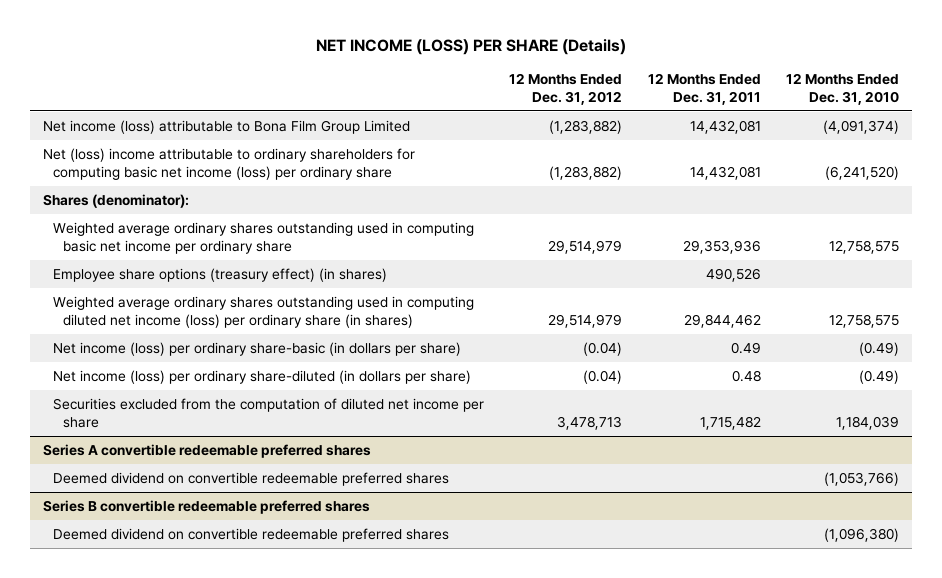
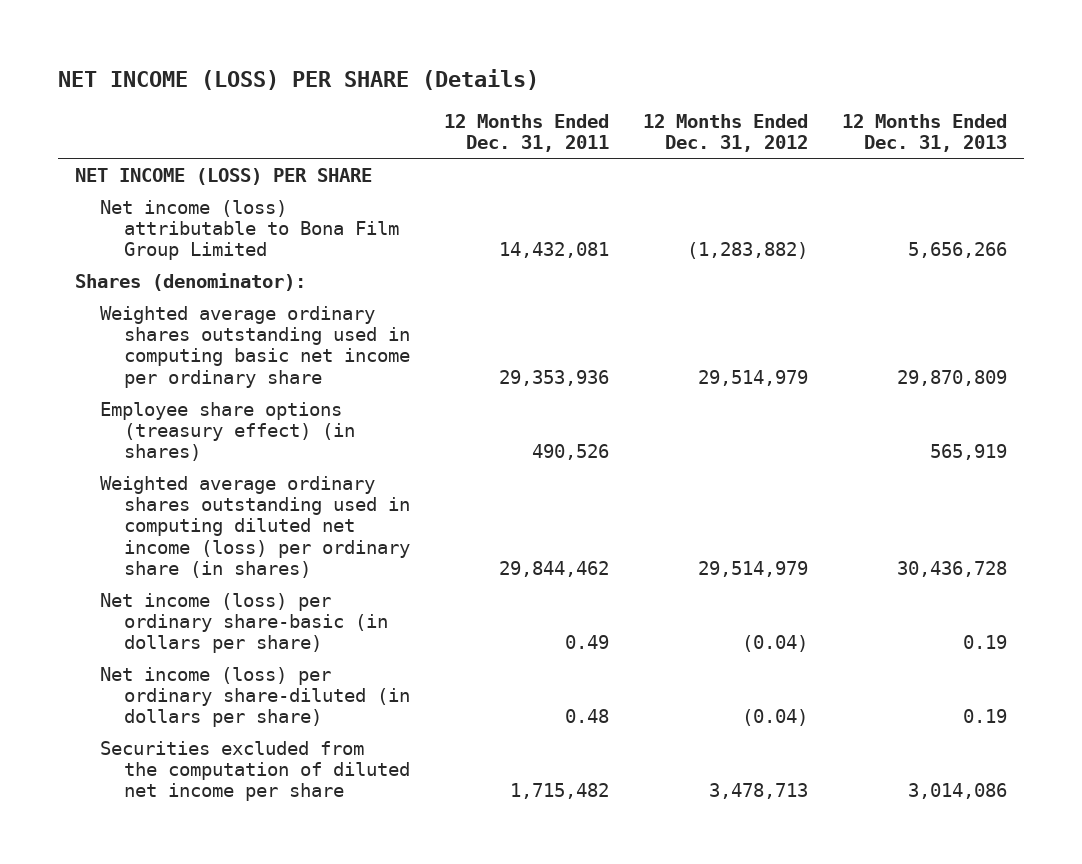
[786,73,900,105] 12 Months Ended Dec. 31, 2010 -> none
none -> [841,113,1007,153] 12 Months Ended Dec. 31, 2013
none -> [75,167,373,185] NET INCOME (LOSS) PER SHARE
[42,148,415,180] Net (loss) income attributable to ordinary shareholders for computing basic net income (loss) per ordinary share -> none
[42,444,371,459] Series A convertible redeemable preferred shares -> none
[52,472,449,487] Deemed dividend on convertible redeemable preferred shares -> none
[42,500,370,515] Series B convertible redeemable preferred shares -> none
[52,528,449,543] Deemed dividend on convertible redeemable preferred shares -> none

